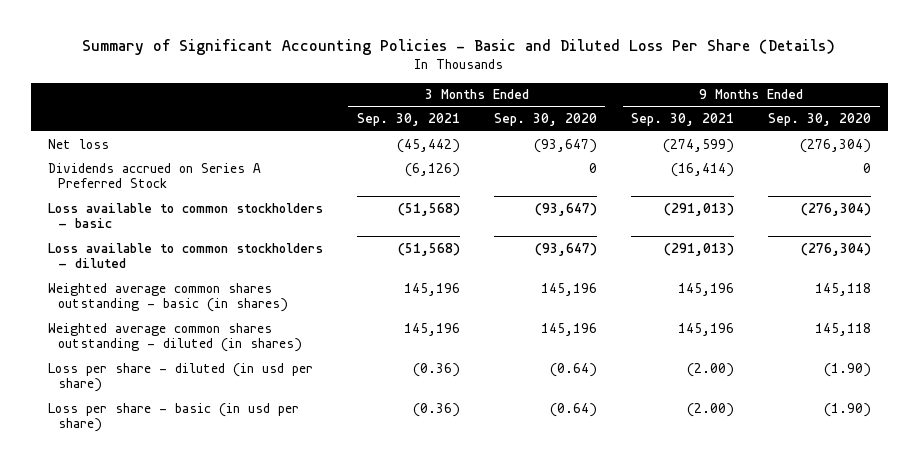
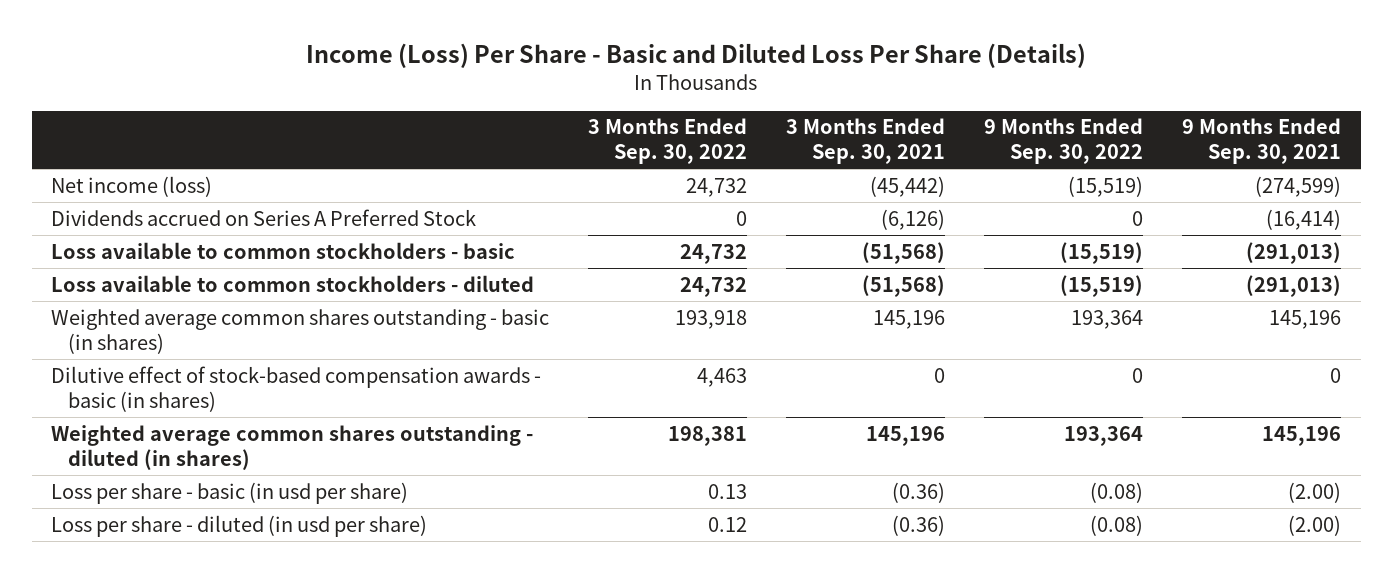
[82,39,836,56] Summary of Significant Accounting Policies - Basic and Diluted Loss Per Share (Details) -> [306,43,1087,69] Income (Loss) Per Share - Basic and Diluted Loss Per Share (Details)
[493,113,597,127] Sep. 30, 2020 -> none
[768,113,872,127] Sep. 30, 2020 -> none
none -> [588,118,748,165] 3 Months Ended Sep. 30, 2022
none -> [984,118,1144,165] 9 Months Ended Sep. 30, 2022
[47,138,109,149] Net loss -> [51,175,213,197] Net income (loss)
none -> [51,365,542,412] Dilutive effect of stock-based compensation awards - basic (in shares)
[47,362,313,393] Loss per share - diluted (in usd per share) -> [51,514,428,537] Loss per share - diluted (in usd per share)

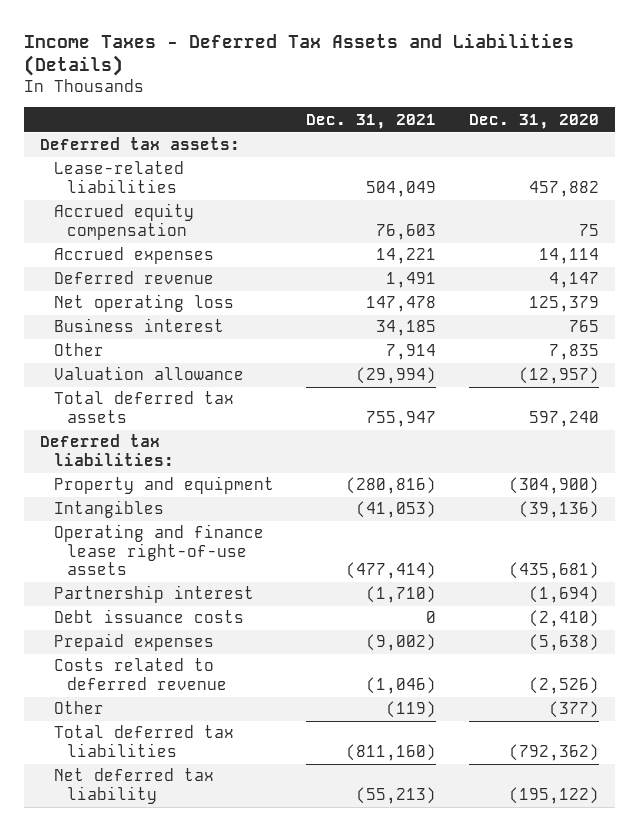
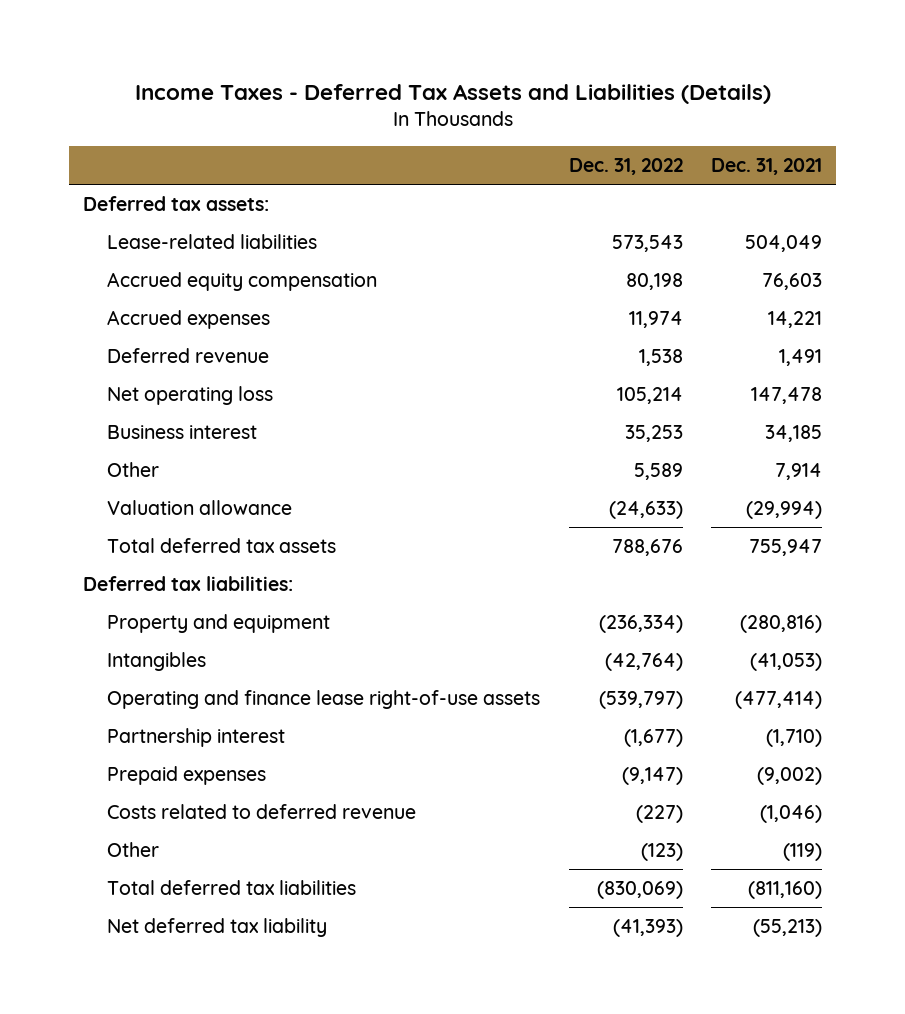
[468,113,599,129] Dec. 31, 2020 -> none
none -> [568,158,683,176] Dec. 31, 2022
[53,609,244,624] Debt issuance costs -> none

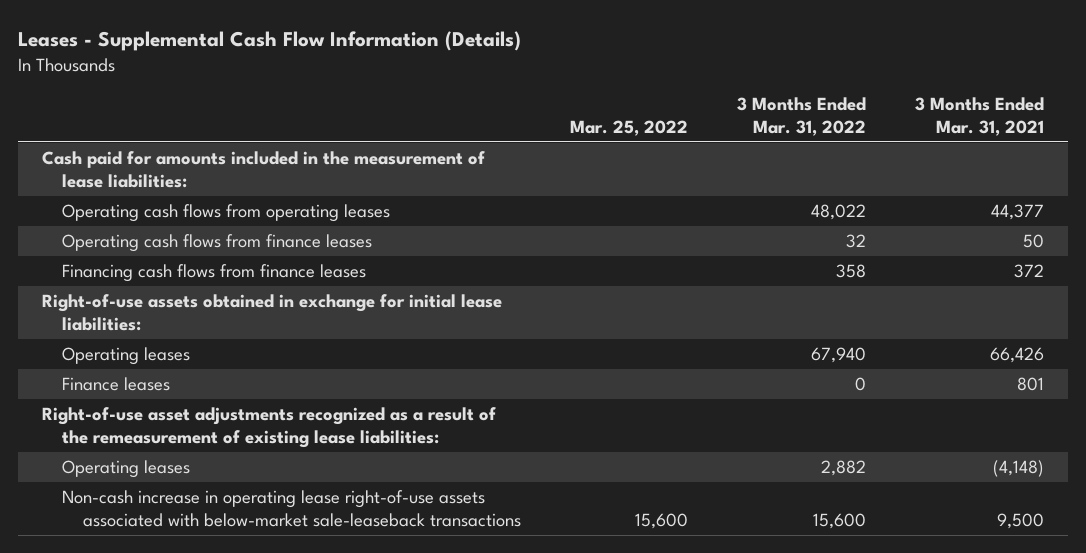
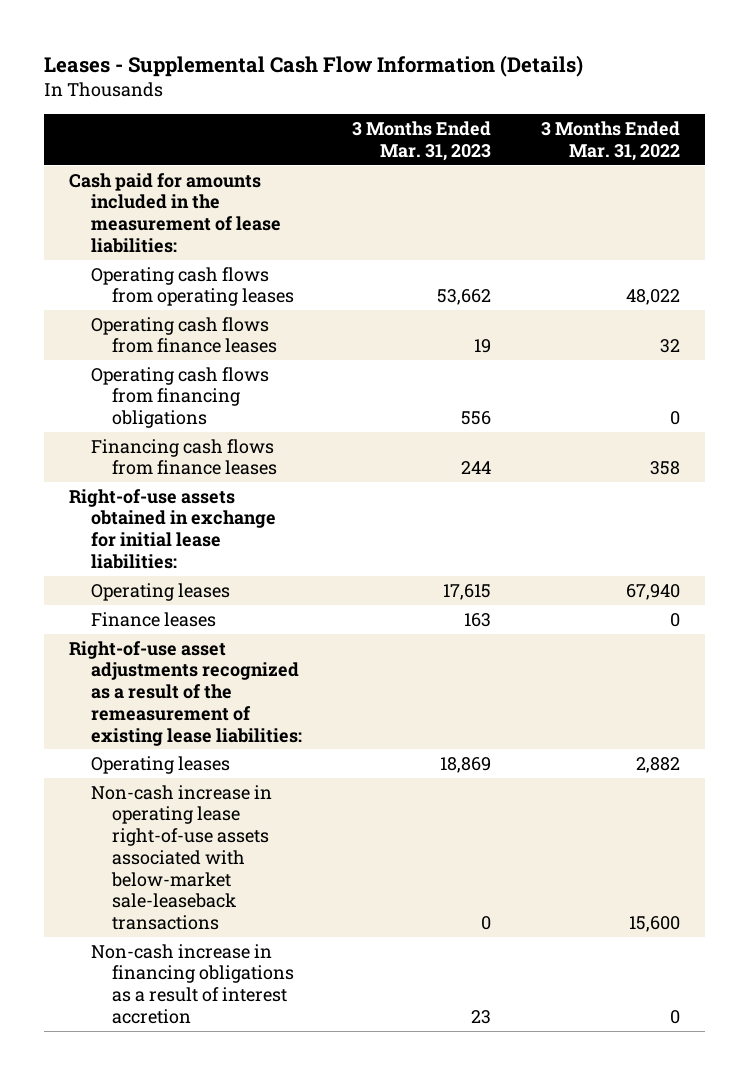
[569,119,688,136] Mar. 25, 2022 -> none
[914,97,1044,136] 3 Months Ended Mar. 31, 2021 -> none
none -> [351,121,491,161] 3 Months Ended Mar. 31, 2023
none -> [90,366,269,429] Operating cash flows from financing obligations
none -> [90,943,294,1024] Non-cash increase in financing obligations as a result of interest accretion

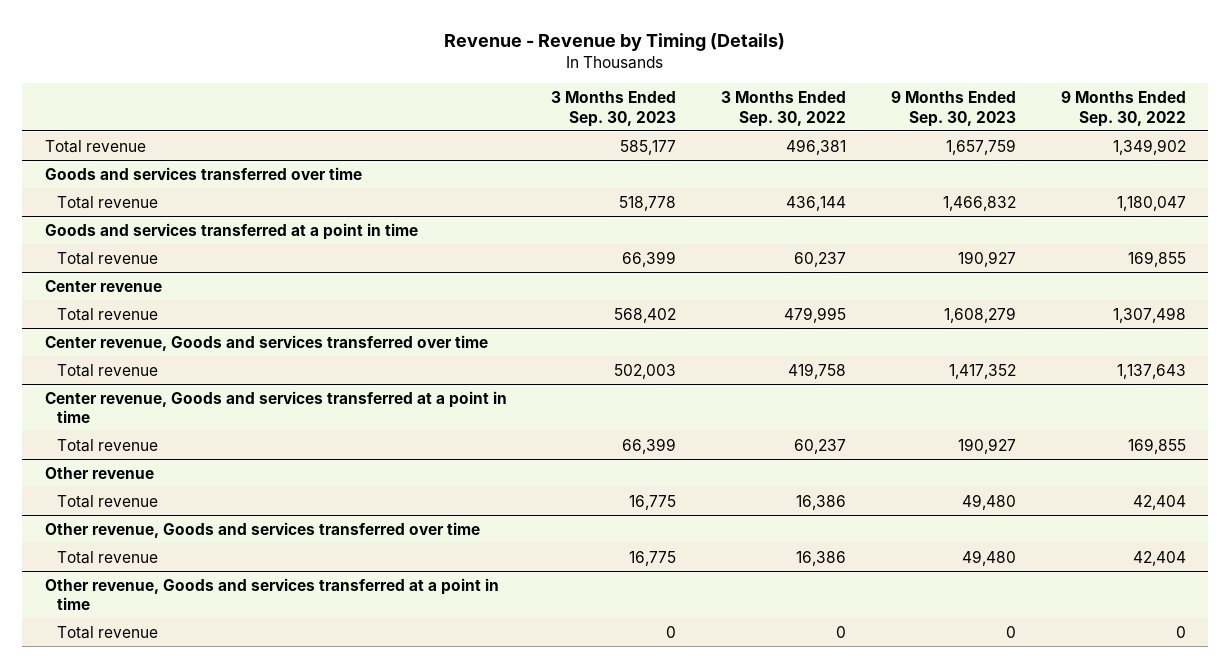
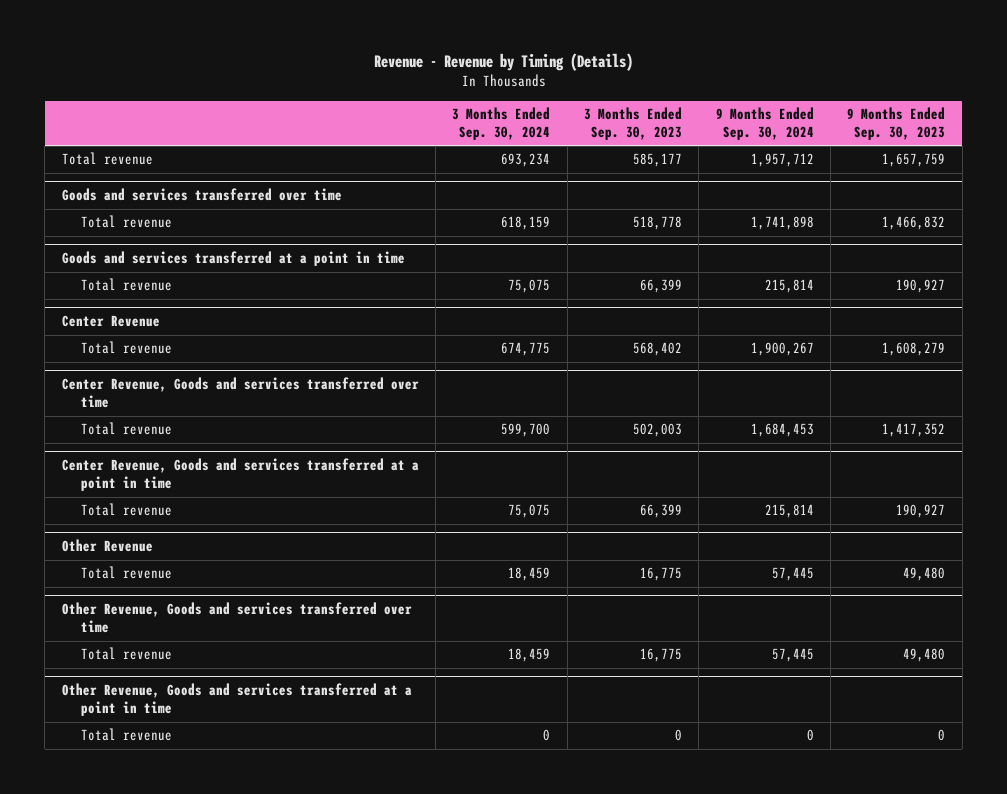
[721,90,847,127] 3 Months Ended Sep. 30, 2022 -> none
[1060,90,1186,127] 9 Months Ended Sep. 30, 2022 -> none
none -> [452,107,551,140] 3 Months Ended Sep. 30, 2024
none -> [715,107,814,140] 9 Months Ended Sep. 30, 2024
[44,279,162,292] Center revenue -> [61,315,160,328] Center Revenue
[44,334,488,351] Center revenue, Goods and services transferred over time -> [61,377,419,409] Center Revenue, Goods and services transferred over time
[44,390,507,424] Center revenue, Goods and services transferred at a point in time -> [61,458,419,492] Center Revenue, Goods and services transferred at a point in time
[44,466,154,479] Other revenue -> [61,539,153,553] Other Revenue
[44,521,480,538] Other revenue, Goods and services transferred over time -> [61,602,412,634] Other Revenue, Goods and services transferred over time
[44,577,499,611] Other revenue, Goods and services transferred at a point in time -> [61,683,412,717] Other Revenue, Goods and services transferred at a point in time

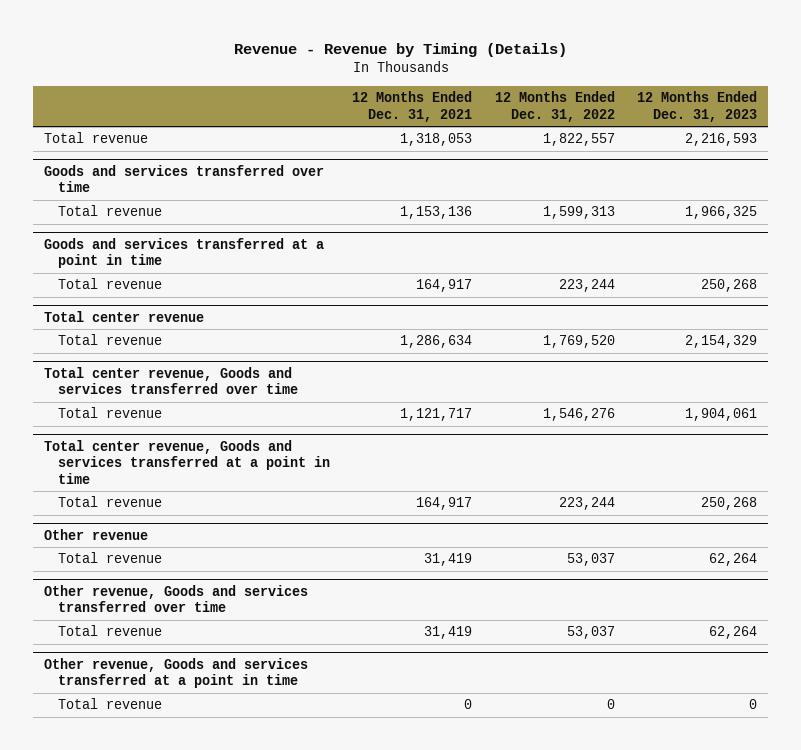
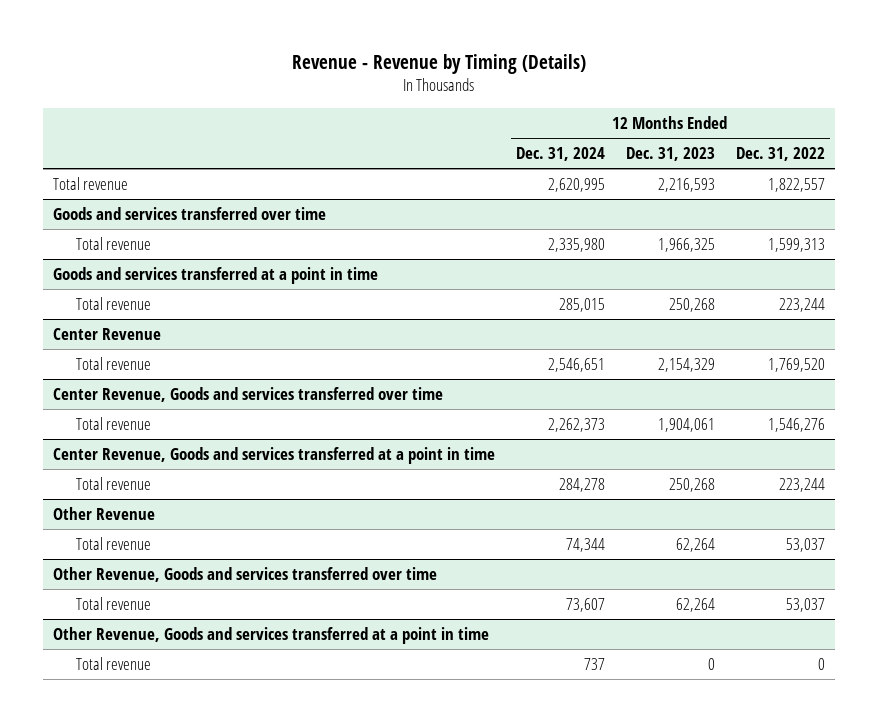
[352,91,473,122] 12 Months Ended Dec. 31, 2021 -> none
none -> [516,146,606,161] Dec. 31, 2024
[44,310,205,322] Total center revenue -> [53,327,162,340] Center Revenue
[44,366,298,395] Total center revenue, Goods and services transferred over time -> [53,386,444,402] Center Revenue, Goods and services transferred over time
[44,439,330,484] Total center revenue, Goods and services transferred at a point in time -> [53,446,496,464] Center Revenue, Goods and services transferred at a point in time
[44,528,149,540] Other revenue -> [53,506,156,520] Other Revenue
[44,584,309,613] Other revenue, Goods and services transferred over time -> [53,566,438,582] Other Revenue, Goods and services transferred over time
[44,657,309,689] Other revenue, Goods and services transferred at a point in time -> [53,626,490,644] Other Revenue, Goods and services transferred at a point in time

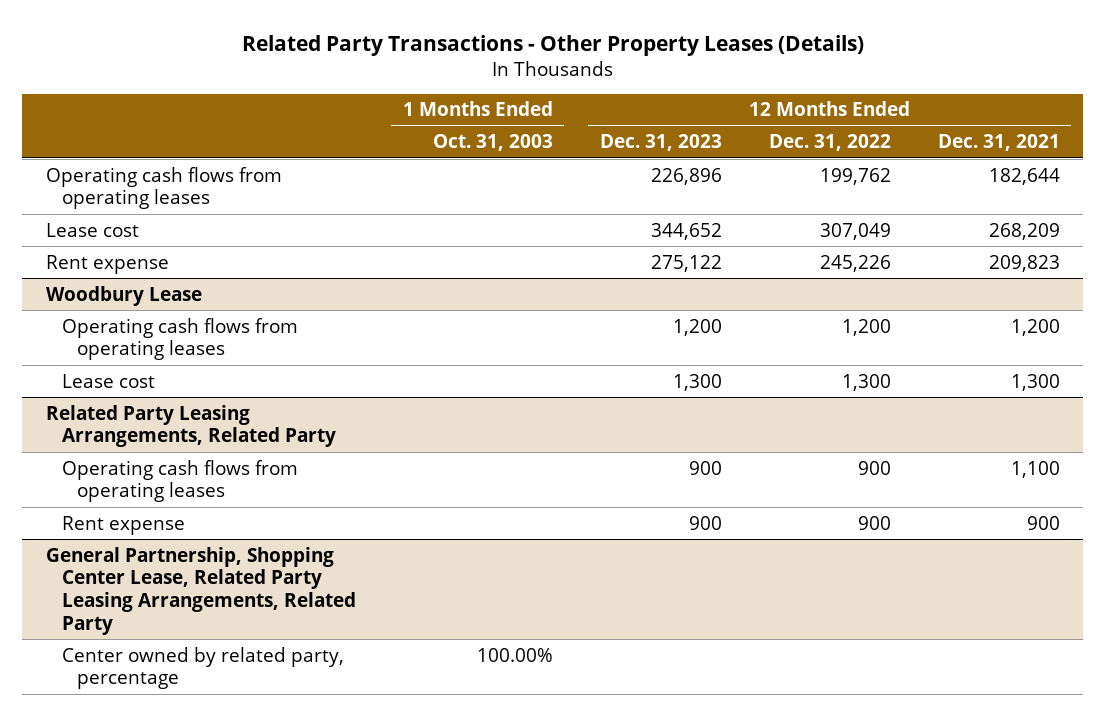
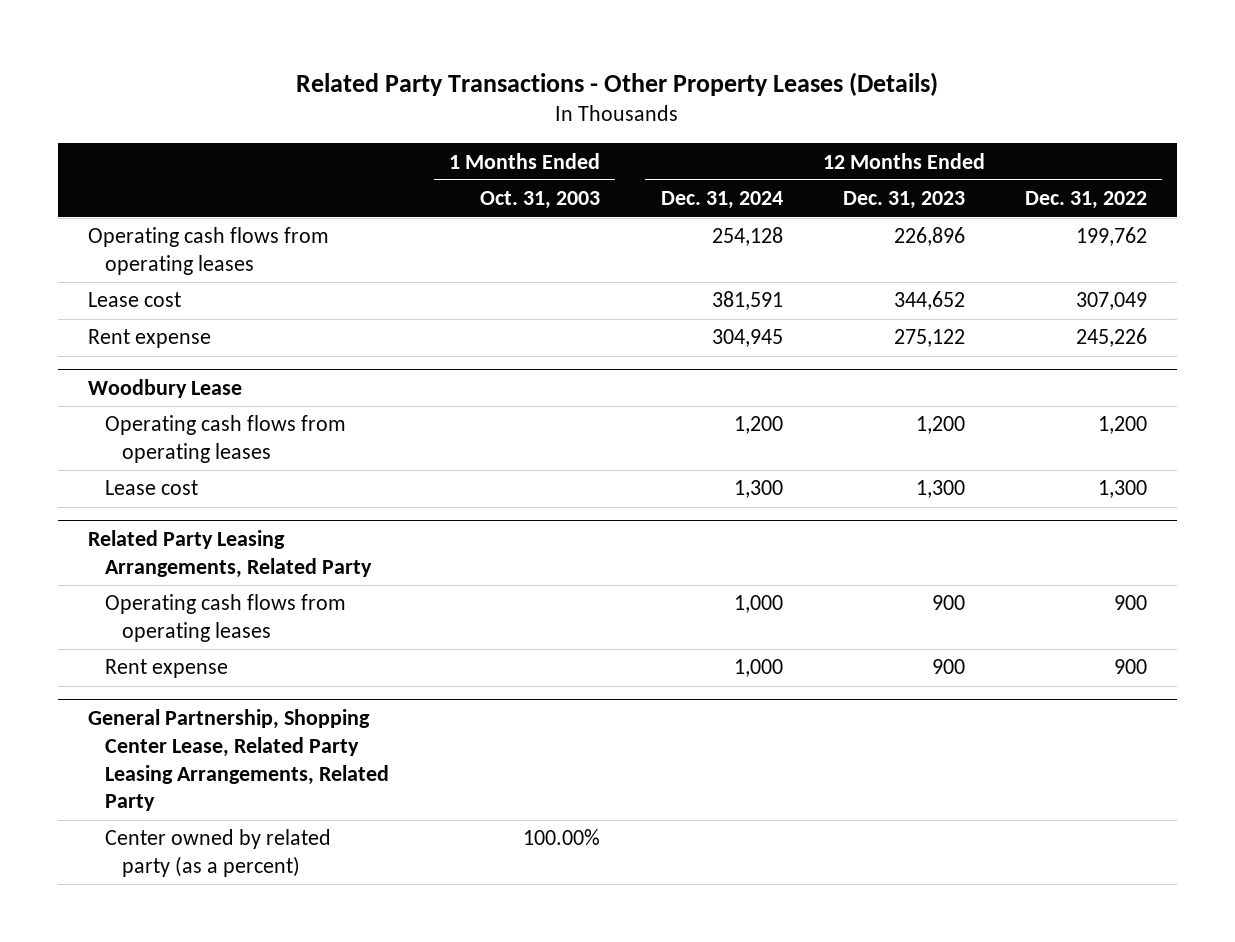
[937,134,1060,152] Dec. 31, 2021 -> none
none -> [660,191,783,210] Dec. 31, 2024
[61,646,344,690] Center owned by related party, percentage -> [104,829,331,878] Center owned by related party (as a percent)

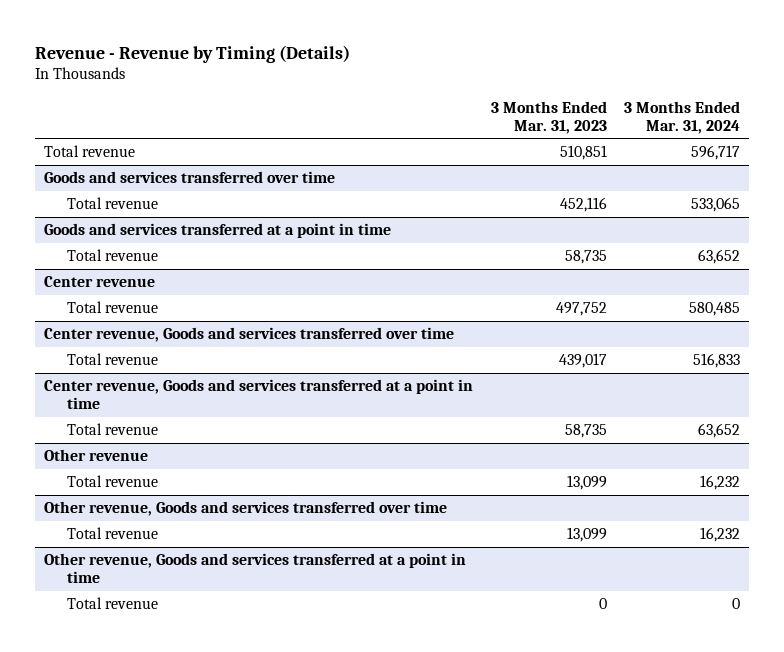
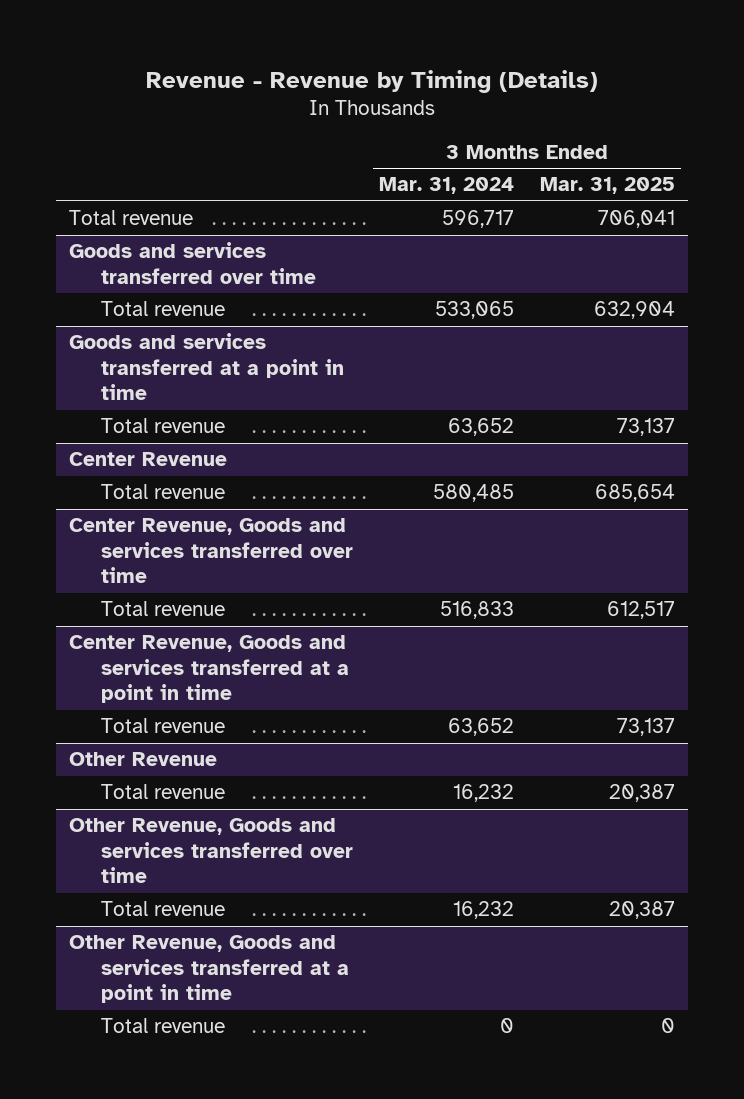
[490,100,607,134] 3 Months Ended Mar. 31, 2023 -> none
none -> [539,177,675,195] Mar. 31, 2025
[43,276,155,288] Center revenue -> [69,452,228,467] Center Revenue
[43,327,454,343] Center revenue, Goods and services transferred over time -> [69,518,354,584] Center Revenue, Goods and services transferred over time
[43,379,473,409] Center revenue, Goods and services transferred at a point in time -> [69,635,350,704] Center Revenue, Goods and services transferred at a point in time
[43,449,148,462] Other revenue -> [69,752,218,767] Other Revenue
[43,501,447,517] Other revenue, Goods and services transferred over time -> [69,818,354,884] Other Revenue, Goods and services transferred over time
[43,553,466,583] Other revenue, Goods and services transferred at a point in time -> [69,935,350,1004] Other Revenue, Goods and services transferred at a point in time

